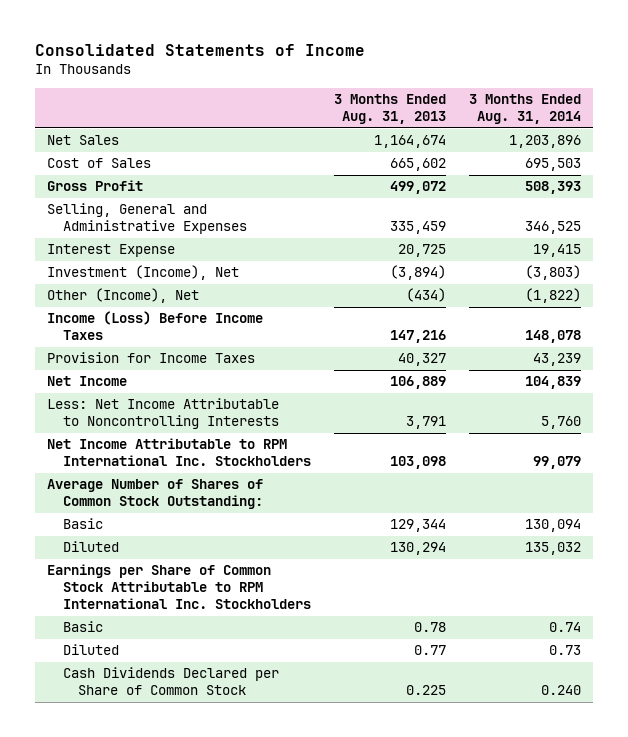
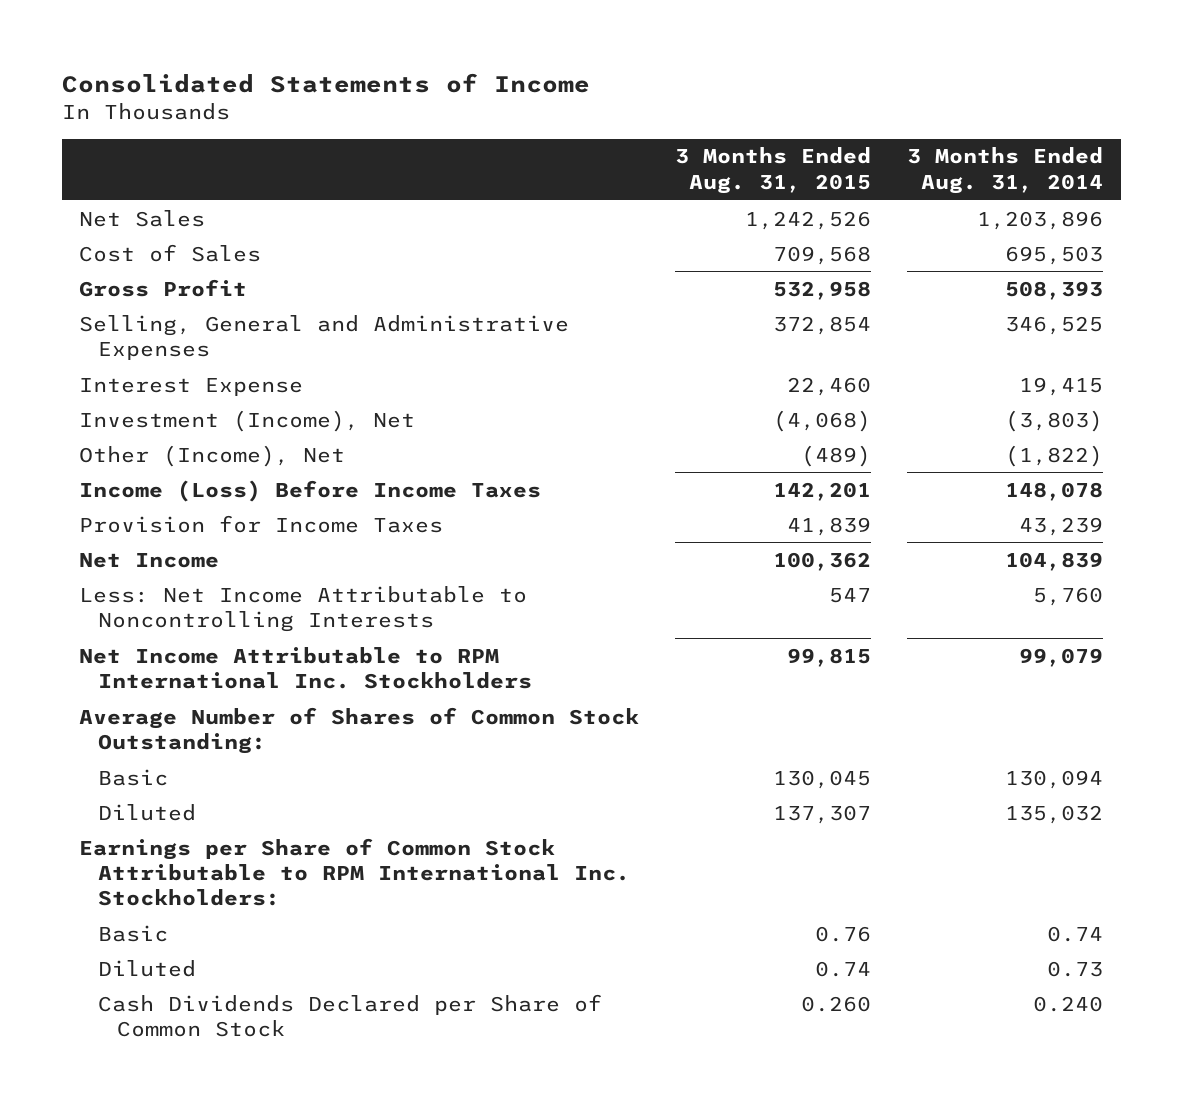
[334,94,447,124] 3 Months Ended Aug. 31, 2013 -> none
none -> [675,147,872,194] 3 Months Ended Aug. 31, 2015
[46,564,311,610] Earnings per Share of Common Stock Attributable to RPM International Inc. Stockholders -> [79,837,631,907] Earnings per Share of Common Stock Attributable to RPM International Inc. Stockholders:

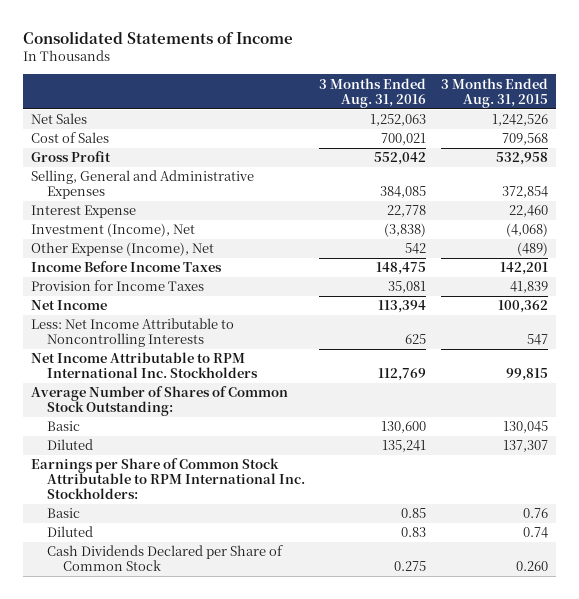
[906,147,1103,194] 3 Months Ended Aug. 31, 2014 -> none
none -> [319,77,427,108] 3 Months Ended Aug. 31, 2016
[79,444,346,467] Other (Income), Net -> [30,242,214,257] Other Expense (Income), Net
[79,479,542,502] Income (Loss) Before Income Taxes -> [30,261,222,273] Income Before Income Taxes

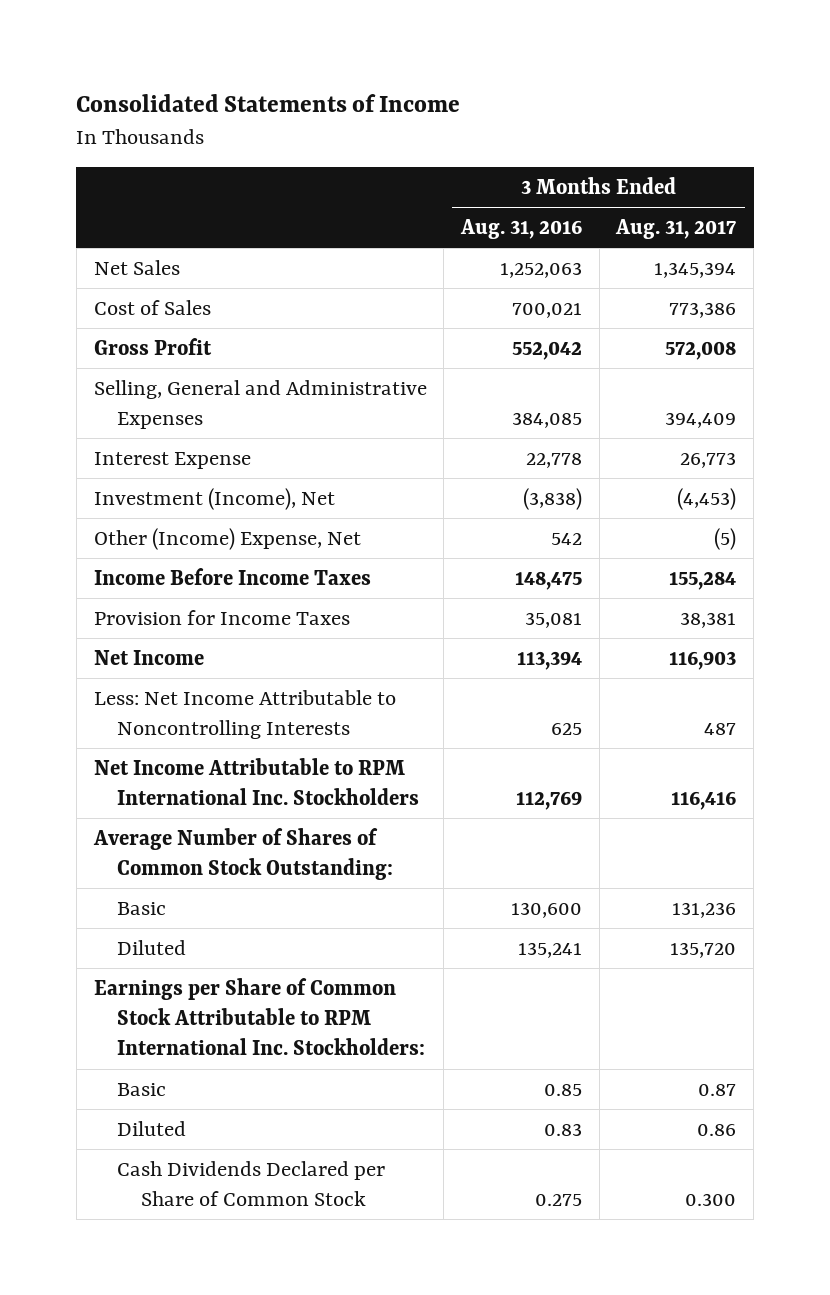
[441,77,549,108] 3 Months Ended Aug. 31, 2015 -> none
none -> [615,219,737,240] Aug. 31, 2017
[30,242,214,257] Other Expense (Income), Net -> [93,527,361,550] Other (Income) Expense, Net

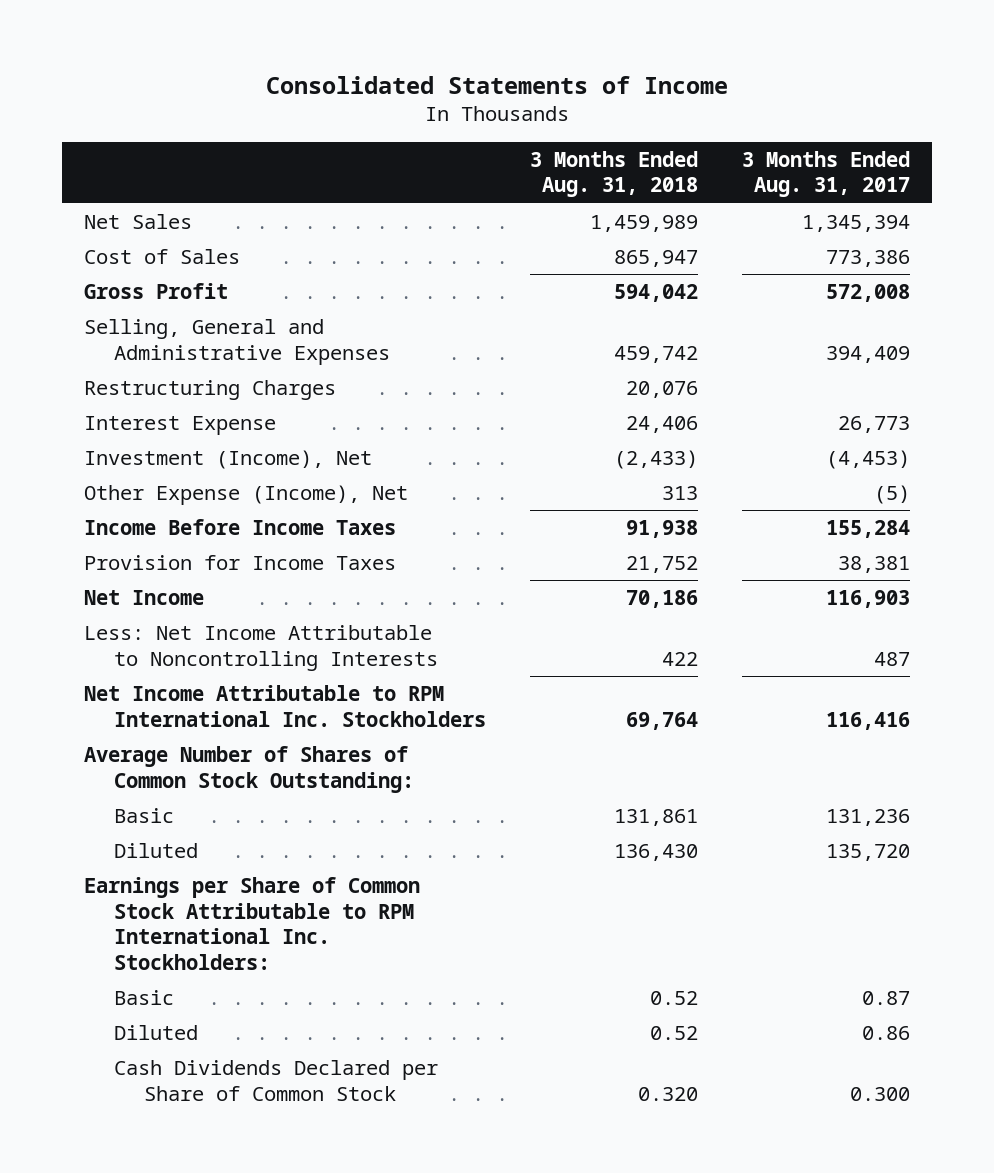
[459,219,582,240] Aug. 31, 2016 -> none
none -> [529,150,698,198] 3 Months Ended Aug. 31, 2018
none -> [84,379,337,400] Restructuring Charges
[93,527,361,550] Other (Income) Expense, Net -> [84,484,409,505] Other Expense (Income), Net

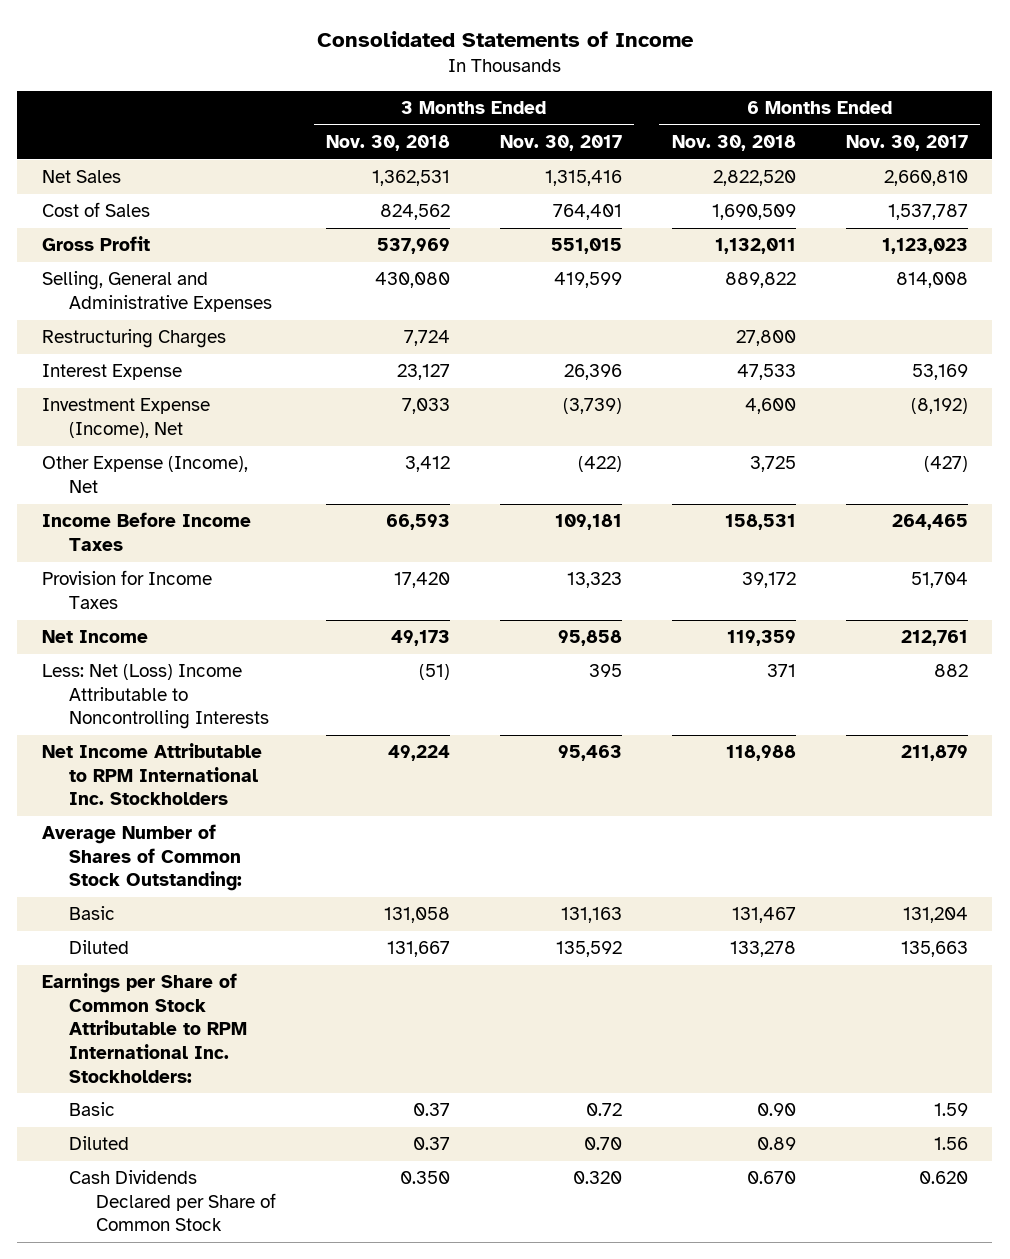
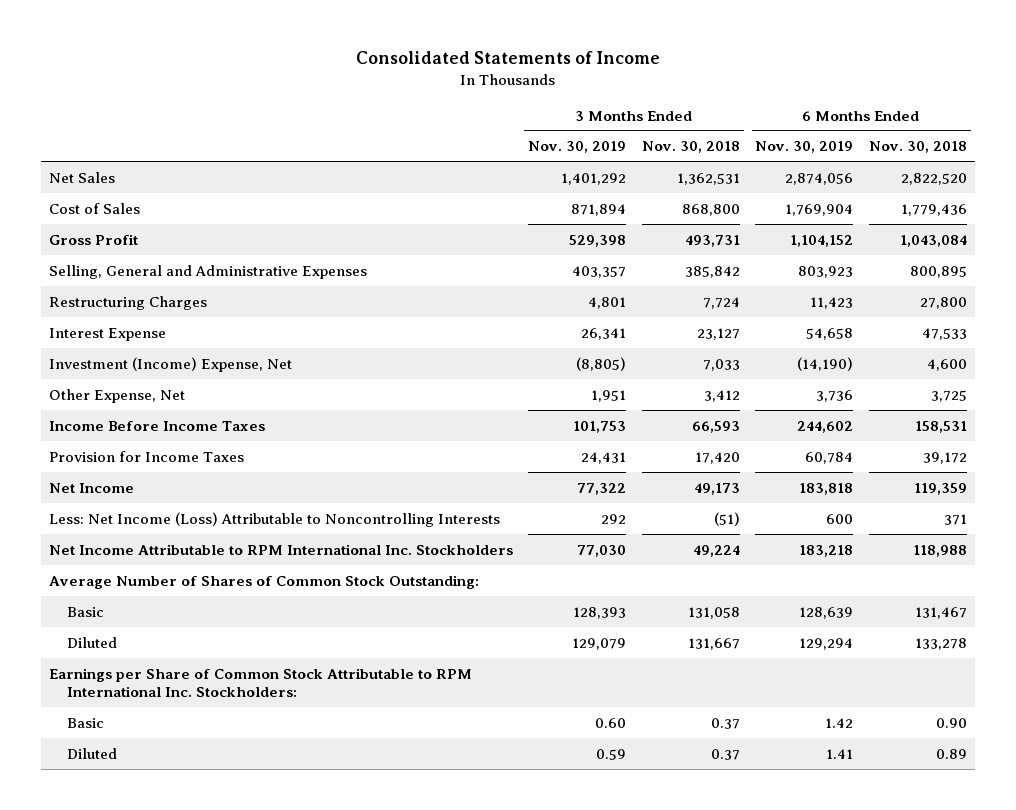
[499,135,622,152] Nov. 30, 2017 -> none
[845,135,968,152] Nov. 30, 2017 -> none
none -> [528,141,627,154] Nov. 30, 2019
none -> [755,141,854,154] Nov. 30, 2019
[380,204,451,221] 824,562 -> [681,203,740,216] 868,800
[711,204,796,221] 1,690,509 -> [901,203,968,216] 1,779,436
[377,238,451,255] 537,969 -> [684,234,740,247] 493,731
[714,238,796,255] 1,132,011 -> [900,234,968,247] 1,043,084
[375,272,451,289] 430,080 -> [684,265,740,278] 385,842
[724,272,796,289] 889,822 -> [910,265,968,278] 800,895
[42,398,211,438] Investment Expense (Income), Net -> [48,356,292,372] Investment (Income) Expense, Net
[42,456,249,493] Other Expense (Income), Net -> [48,388,185,403] Other Expense, Net
[42,664,270,730] Less: Net (Loss) Income Attributable to Noncontrolling Interests -> [48,511,500,527] Less: Net Income (Loss) Attributable to Noncontrolling Interests
[69,1170,277,1232] Cash Dividends Declared per Share of Common Stock -> none

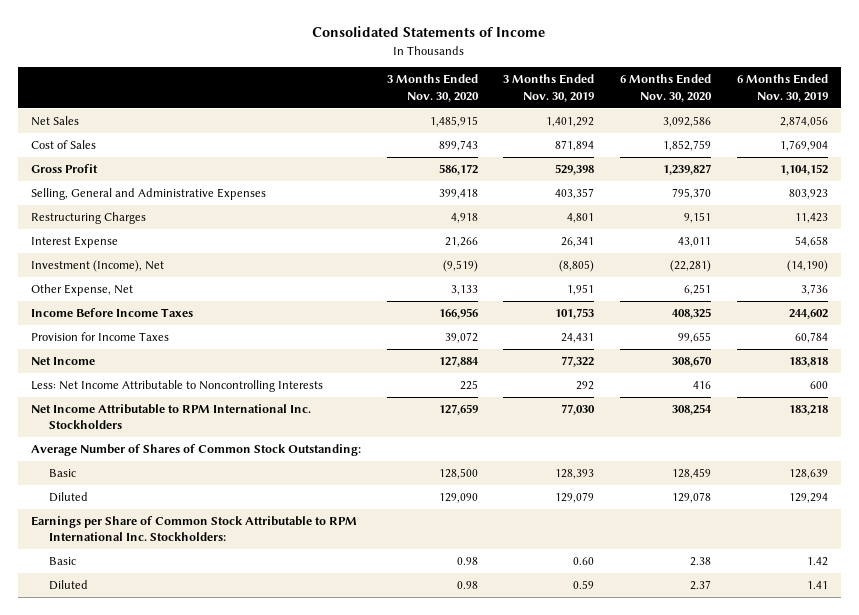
[641,141,740,154] Nov. 30, 2018 -> none
[869,141,968,154] Nov. 30, 2018 -> none
none -> [386,74,479,102] 3 Months Ended Nov. 30, 2020
none -> [620,74,713,102] 6 Months Ended Nov. 30, 2020
[48,356,292,372] Investment (Income) Expense, Net -> [30,260,164,273] Investment (Income), Net
[48,511,500,527] Less: Net Income (Loss) Attributable to Noncontrolling Interests -> [30,380,323,393] Less: Net Income Attributable to Noncontrolling Interests

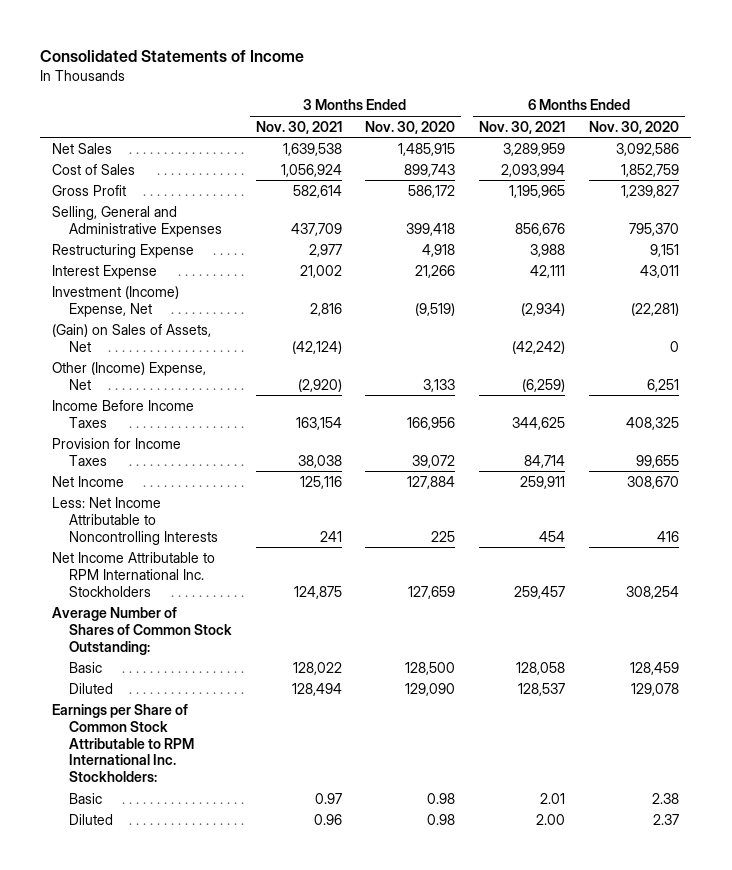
[503,74,595,102] 3 Months Ended Nov. 30, 2019 -> none
[737,74,829,102] 6 Months Ended Nov. 30, 2019 -> none
none -> [255,120,342,134] Nov. 30, 2021
none -> [479,120,566,134] Nov. 30, 2021
[30,212,146,225] Restructuring Charges -> [52,243,195,258] Restructuring Expense
[30,260,164,273] Investment (Income), Net -> [52,285,180,317] Investment (Income) Expense, Net
none -> [52,323,212,352] (Gain) on Sales of Assets, Net
[30,284,133,297] Other Expense, Net -> [52,361,207,390] Other (Income) Expense, Net

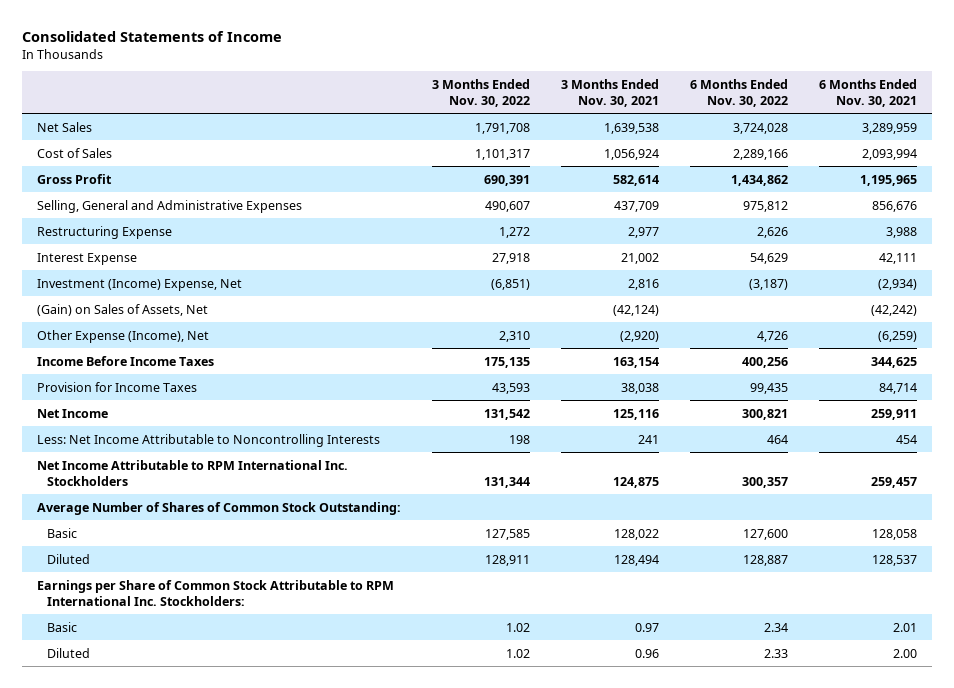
[365,120,456,134] Nov. 30, 2020 -> none
[589,120,680,134] Nov. 30, 2020 -> none
none -> [432,78,531,108] 3 Months Ended Nov. 30, 2022
none -> [689,78,788,108] 6 Months Ended Nov. 30, 2022
[52,361,207,390] Other (Income) Expense, Net -> [37,329,210,343] Other Expense (Income), Net

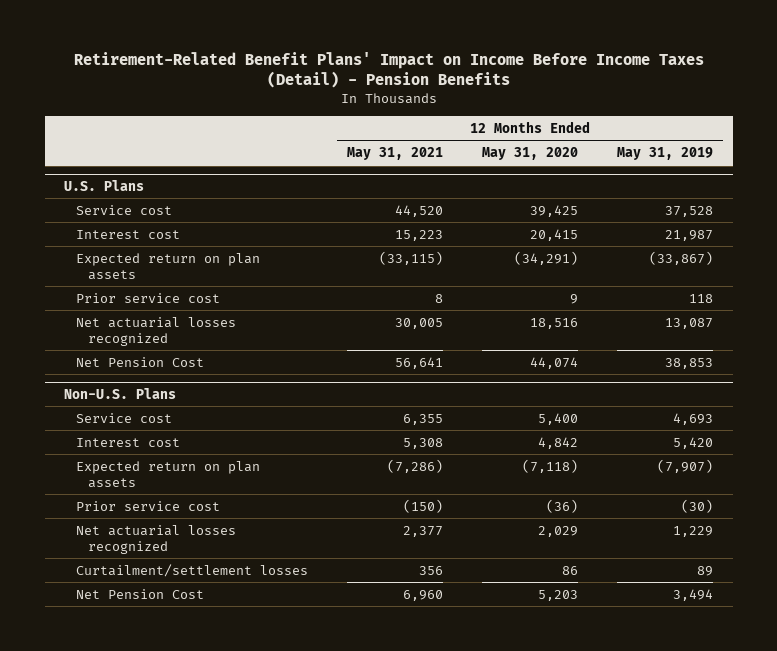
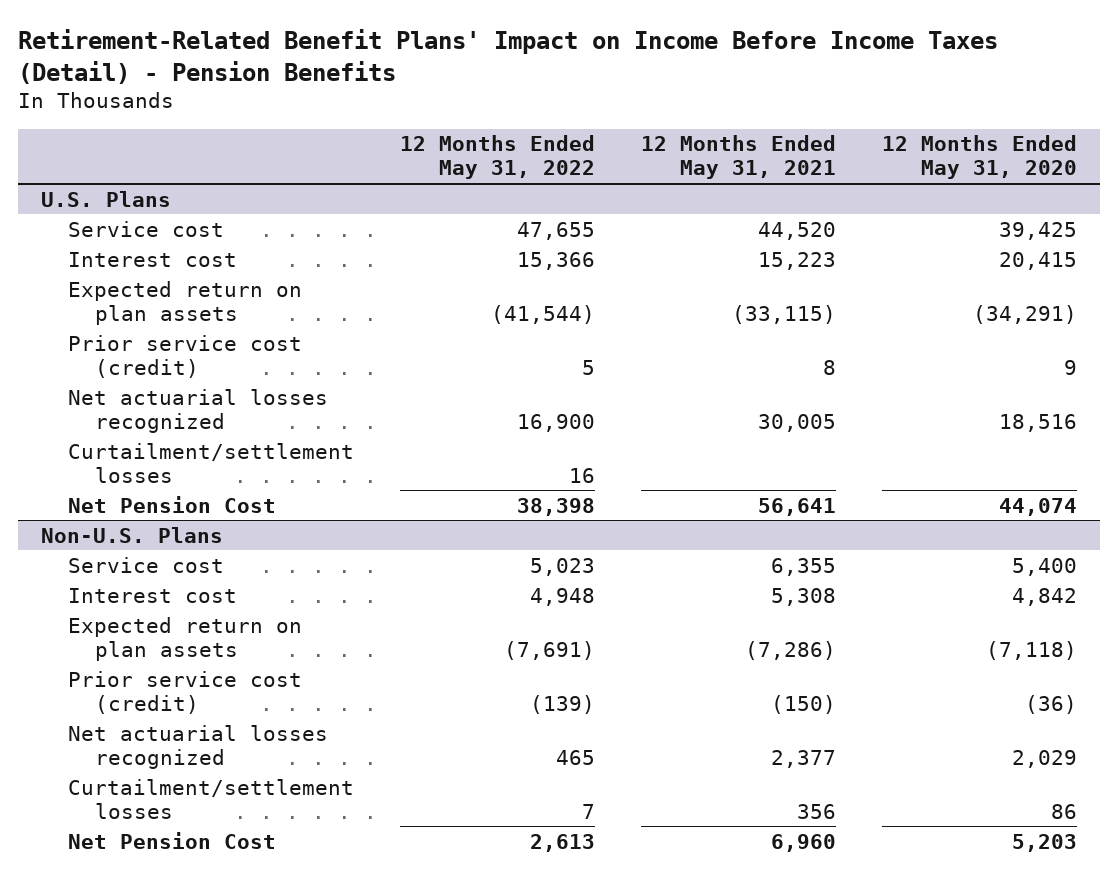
[617,147,714,161] May 31, 2019 -> none
none -> [399,135,595,180] 12 Months Ended May 31, 2022
[75,292,220,303] Prior service cost -> [67,334,302,378] Prior service cost (credit)
none -> [67,442,354,483] Curtailment/settlement losses
[75,500,220,511] Prior service cost -> [67,670,302,714] Prior service cost (credit)

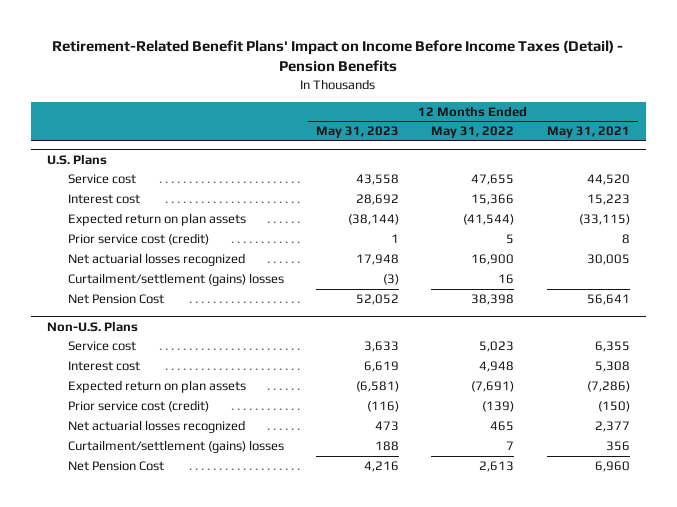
[881,135,1077,180] 12 Months Ended May 31, 2020 -> none
none -> [316,126,400,139] May 31, 2023
[67,442,354,483] Curtailment/settlement losses -> [67,272,284,286] Curtailment/settlement (gains) losses
[67,778,354,819] Curtailment/settlement losses -> [67,439,284,453] Curtailment/settlement (gains) losses

